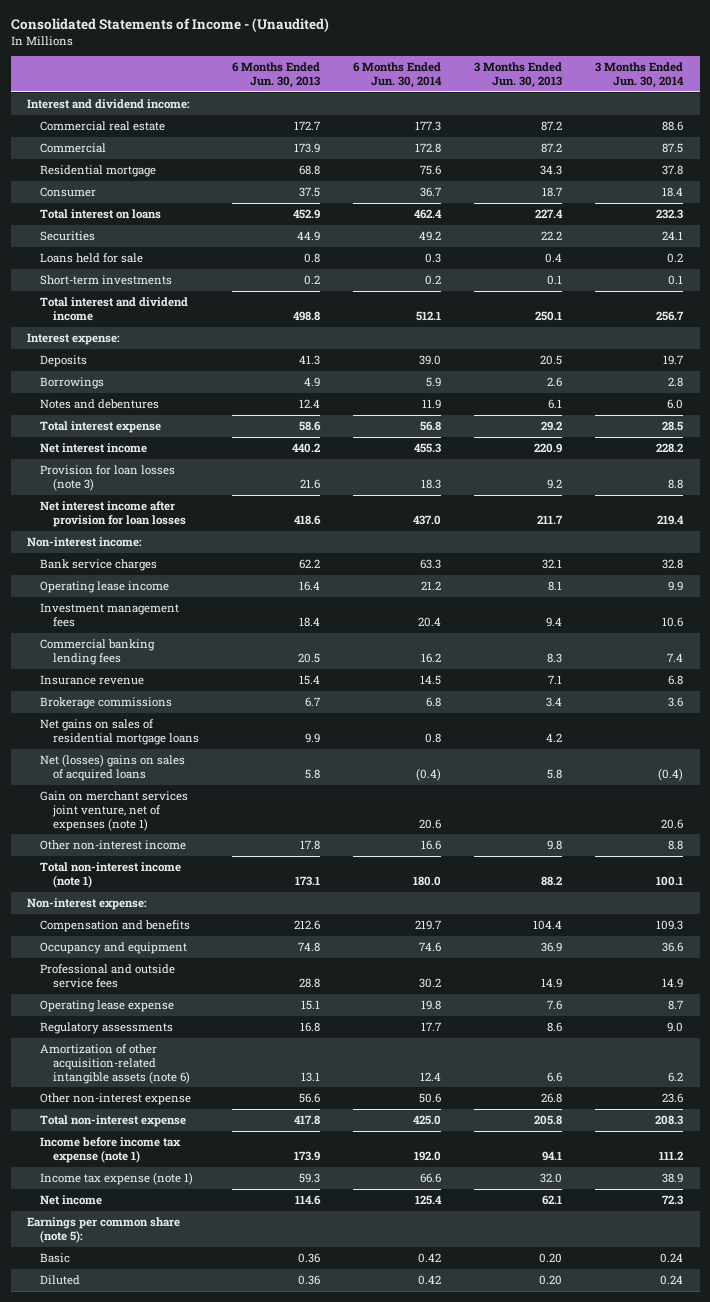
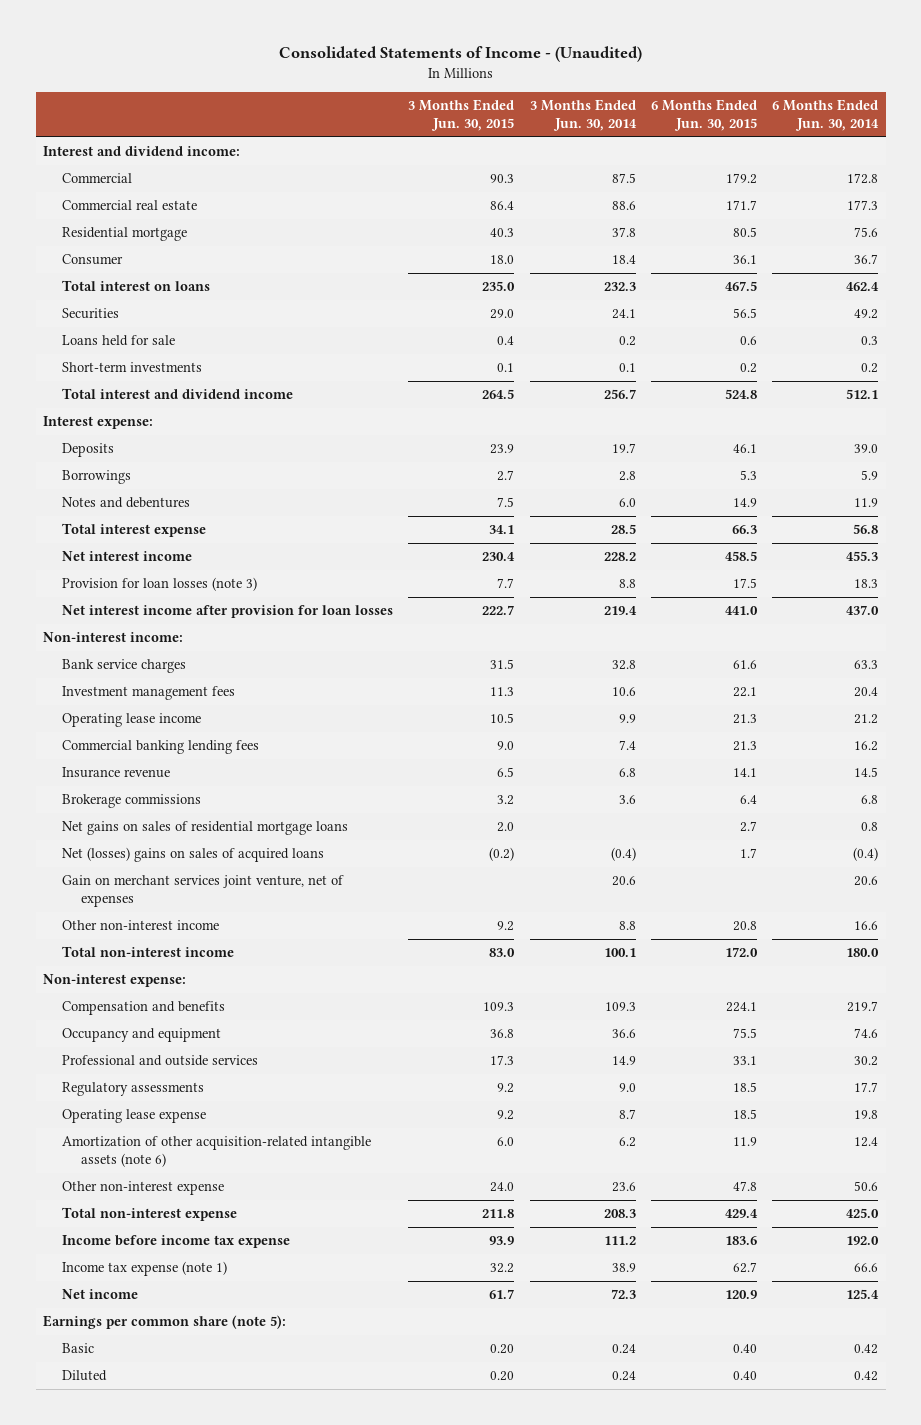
[232,62,321,89] 6 Months Ended Jun. 30, 2013 -> none
[474,62,563,89] 3 Months Ended Jun. 30, 2013 -> none
none -> [408,99,515,132] 3 Months Ended Jun. 30, 2015
none -> [650,99,757,132] 6 Months Ended Jun. 30, 2015
[40,121,166,132] Commercial real estate -> [62,199,198,210] Commercial real estate
[40,581,170,594] Operating lease income -> [62,712,202,727] Operating lease income
[40,791,189,831] Gain on merchant services joint venture, net of expenses (note 1) -> [62,874,345,908] Gain on merchant services joint venture, net of expenses
[40,862,182,888] Total non-interest income (note 1) -> [62,945,235,957] Total non-interest income
[40,964,176,988] Professional and outside service fees -> [62,1054,259,1066] Professional and outside services
[40,1000,175,1013] Operating lease expense -> [62,1108,207,1123] Operating lease expense
[40,1137,182,1163] Income before income tax expense (note 1) -> [62,1234,291,1248] Income before income tax expense

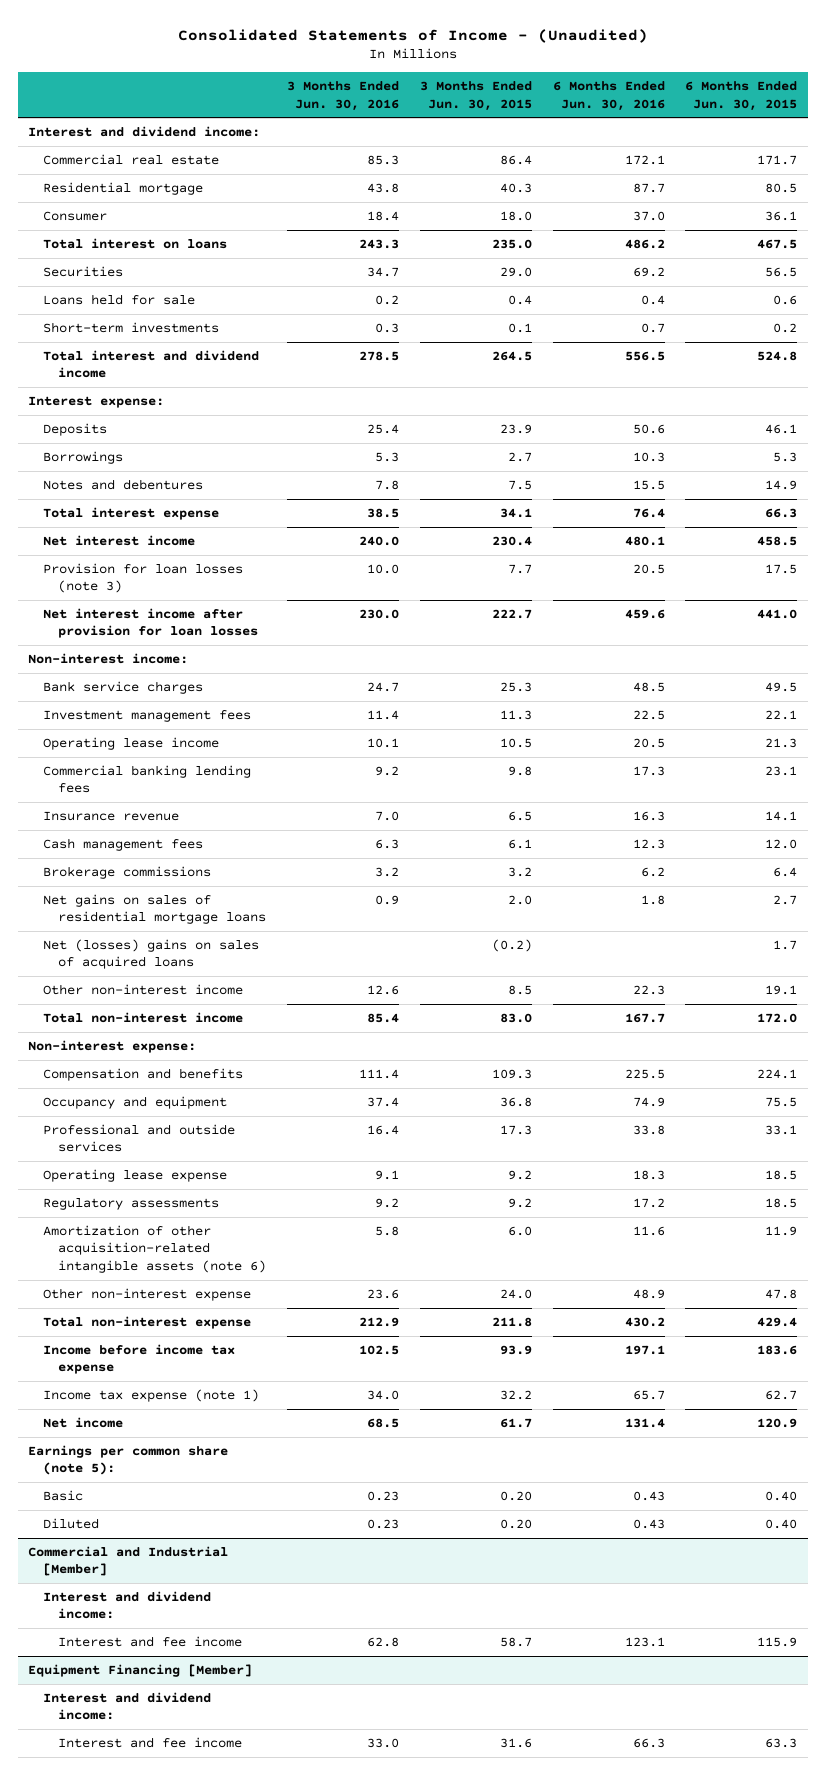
[529,99,637,132] 3 Months Ended Jun. 30, 2014 -> none
[772,99,880,132] 6 Months Ended Jun. 30, 2014 -> none
none -> [287,81,400,111] 3 Months Ended Jun. 30, 2016
none -> [552,81,665,111] 6 Months Ended Jun. 30, 2016
[62,172,133,183] Commercial -> none
[490,658,515,669] 31.5 -> [499,681,532,692] 25.3
[732,659,757,669] 61.6 -> [765,681,798,692] 49.5
[497,740,515,750] 9.0 -> [507,765,532,776] 9.8
[732,740,757,751] 21.3 -> [765,765,798,776] 23.1
none -> [43,837,204,851] Cash management fees
[62,874,345,908] Gain on merchant services joint venture, net of expenses -> none
[497,920,515,931] 9.2 -> [507,984,532,995] 8.5
[732,920,757,931] 20.8 -> [765,984,798,995] 19.1
[62,1081,205,1096] Regulatory assessments -> [43,1197,220,1210] Regulatory assessments
none -> [28,1545,229,1577] Commercial and Industrial [Member]
none -> [43,1590,212,1620] Interest and dividend income:
none -> [58,1635,243,1647] Interest and fee income
none -> [28,1663,253,1677] Equipment Financing [Member]
none -> [43,1691,212,1721] Interest and dividend income:
none -> [58,1736,243,1748] Interest and fee income

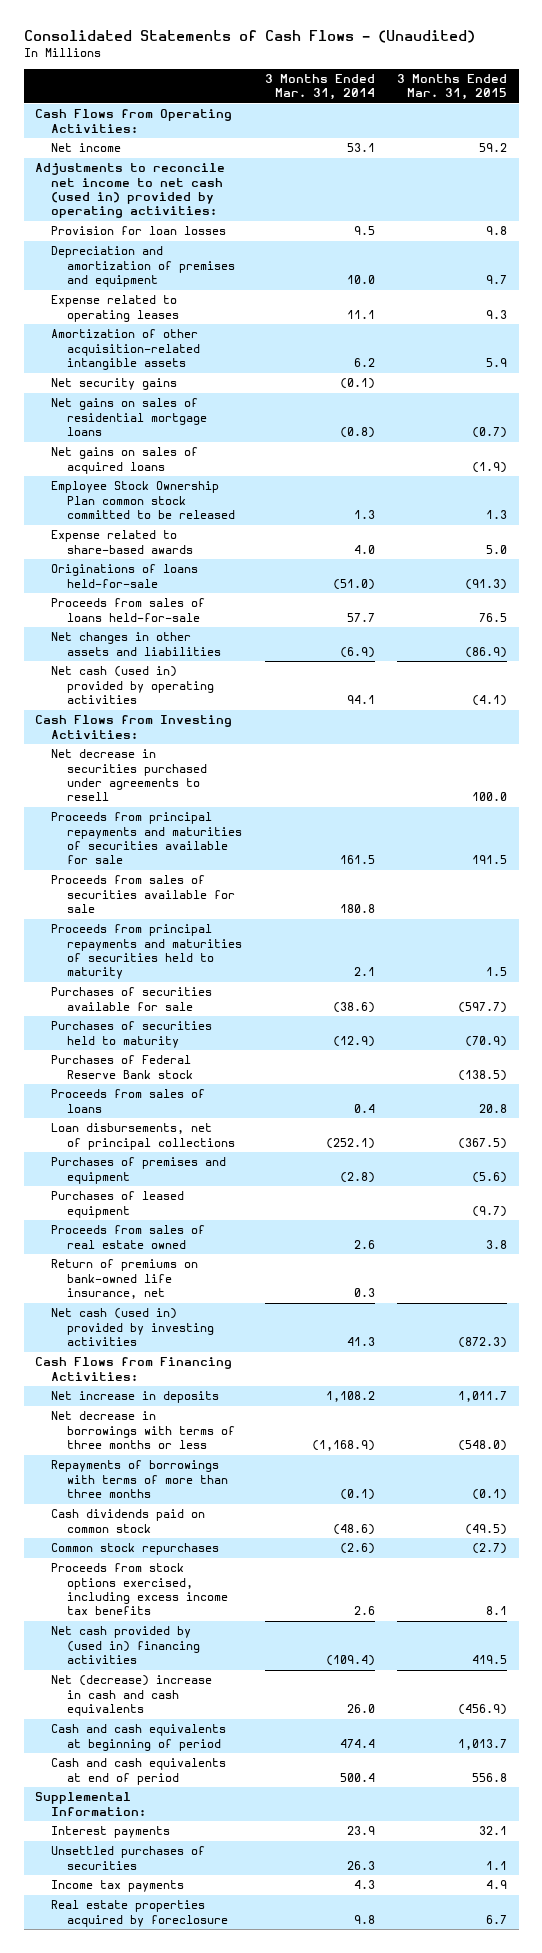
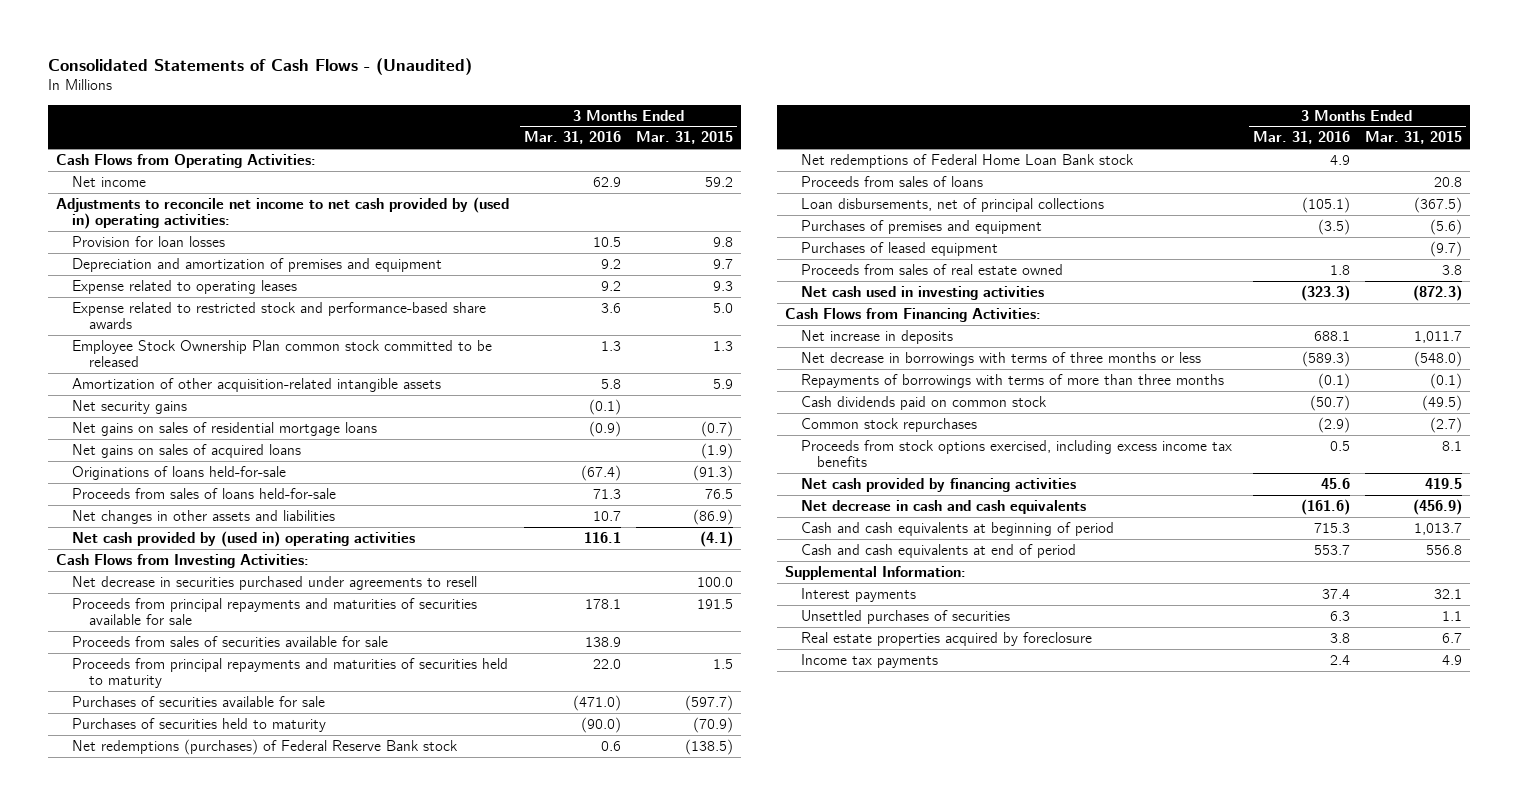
[264,73,375,101] 3 Months Ended Mar. 31, 2014 -> none
none -> [524,131,622,145] Mar. 31, 2016
[34,163,225,219] Adjustments to reconcile net income to net cash (used in) provided by operating activities: -> [56,196,510,230] Adjustments to reconcile net income to net cash provided by (used in) operating activities:
none -> [72,301,487,330] Expense related to restricted stock and performance-based share awards
[51,481,236,520] Employee Stock Ownership Plan common stock committed to be released -> [72,339,493,368] Employee Stock Ownership Plan common stock committed to be released
[51,530,194,554] Expense related to share-based awards -> none
[51,666,215,705] Net cash (used in) provided by operating activities -> [72,530,416,547] Net cash provided by (used in) operating activities
[51,1055,194,1079] Purchases of Federal Reserve Bank stock -> [72,738,459,755] Net redemptions (purchases) of Federal Reserve Bank stock
none -> [800,153,1134,168] Net redemptions of Federal Home Loan Bank stock
[51,1259,199,1300] Return of premiums on bank-owned life insurance, net -> none
[51,1308,215,1347] Net cash (used in) provided by investing activities -> [800,285,1044,300] Net cash used in investing activities
[51,1626,201,1665] Net cash provided by (used in) financing activities -> [800,477,1076,492] Net cash provided by financing activities
[51,1675,213,1717] Net (decrease) increase in cash and cash equivalents -> [800,499,1086,514] Net decrease in cash and cash equivalents
[51,1880,185,1893] Income tax payments -> [800,653,938,668] Income tax payments

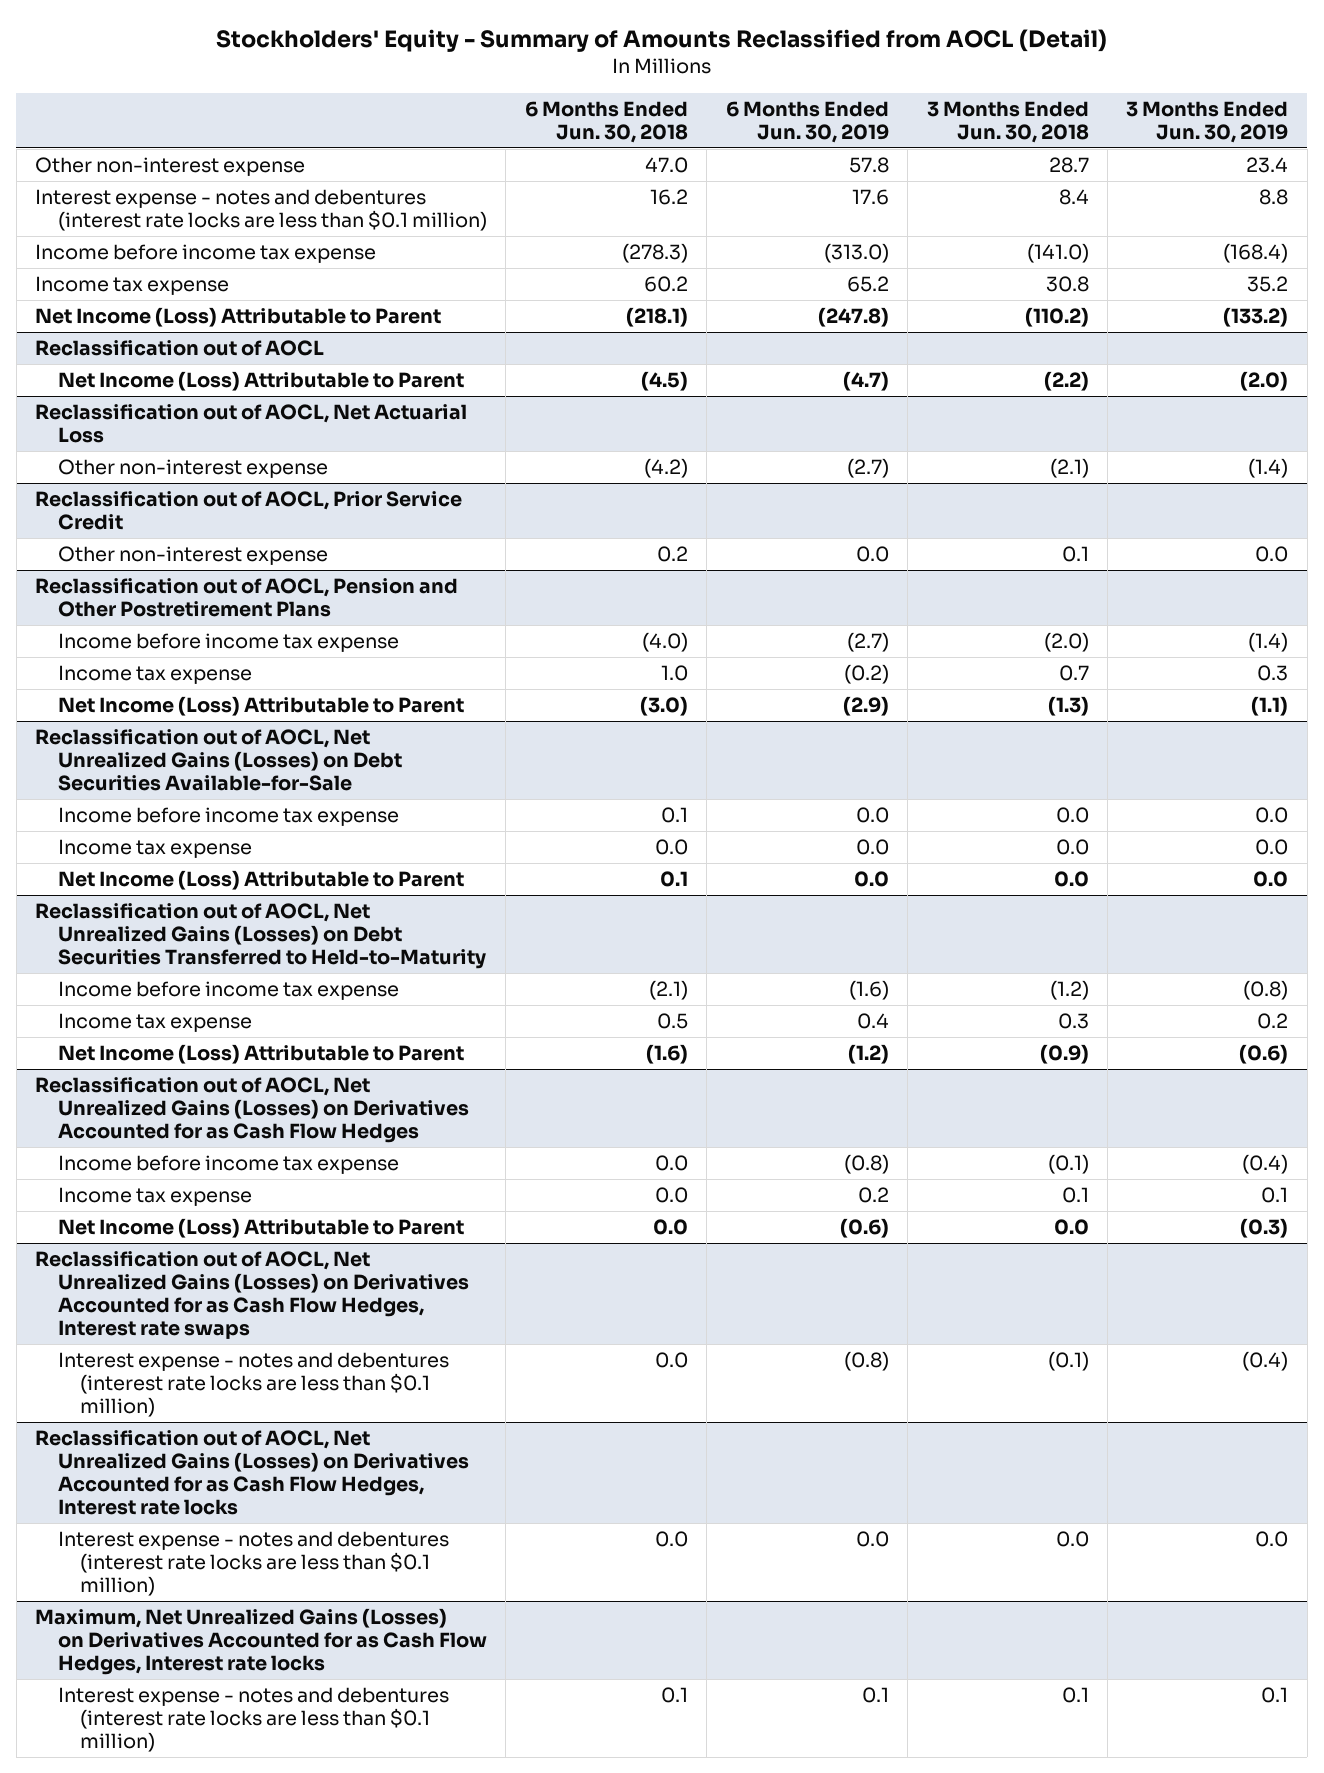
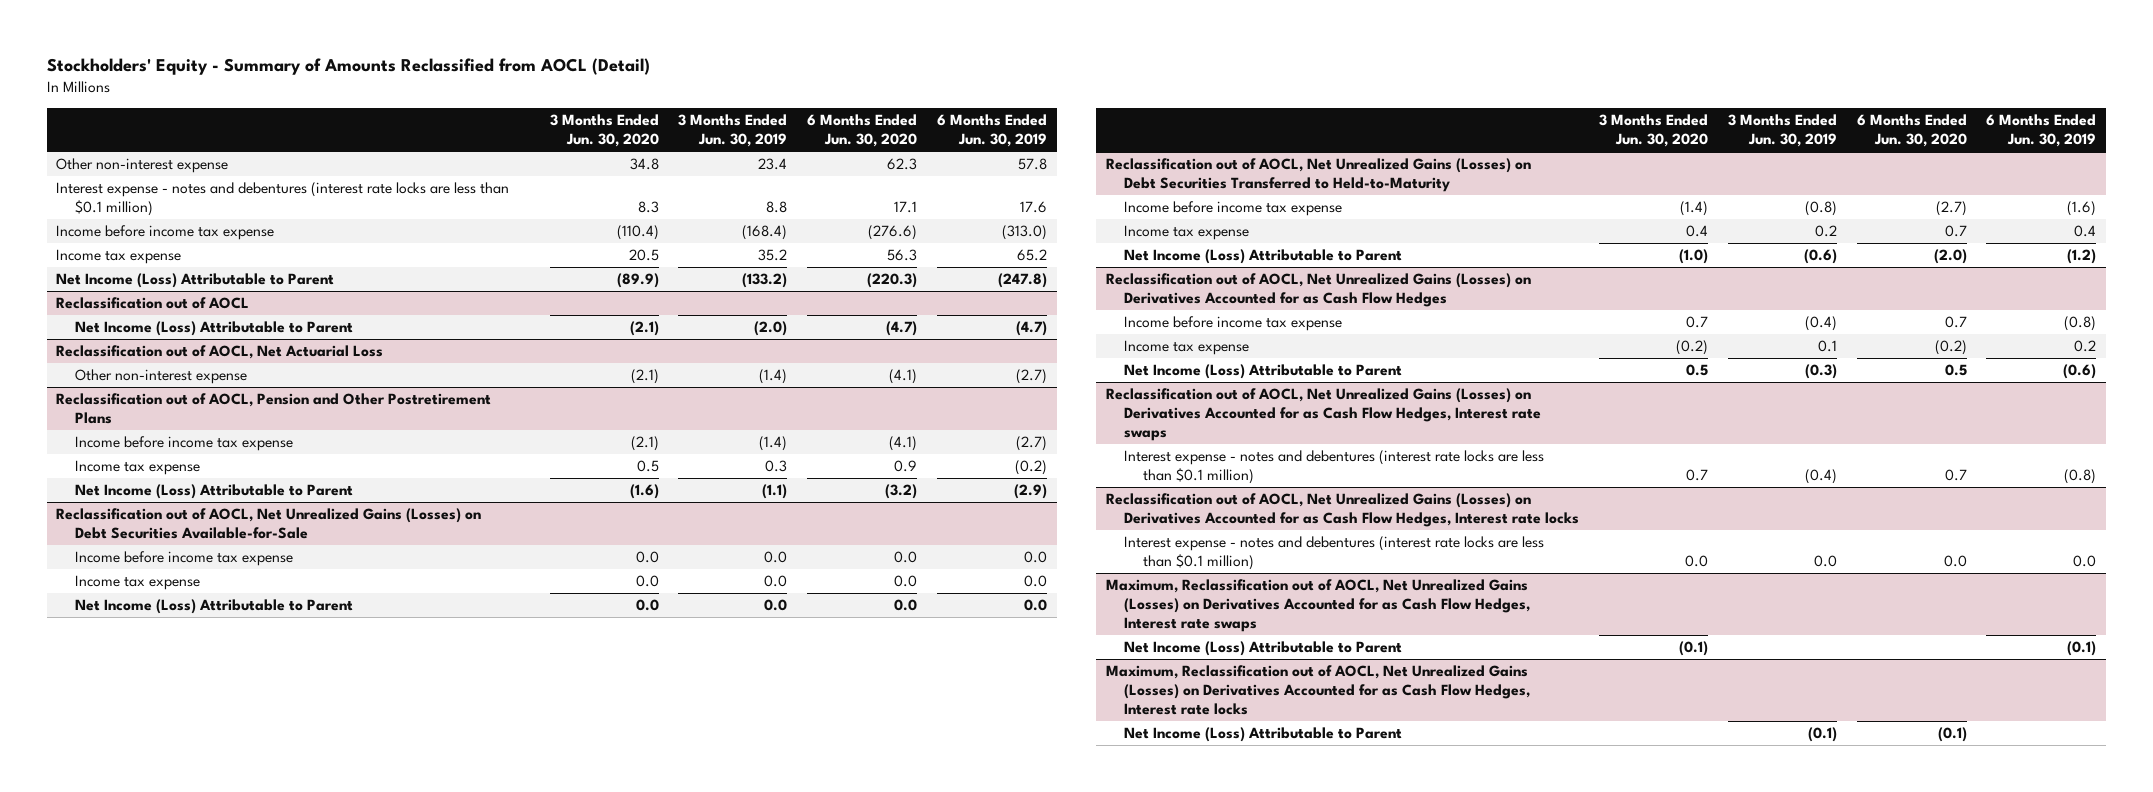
[524,100,688,143] 6 Months Ended Jun. 30, 2018 -> none
[926,100,1089,143] 3 Months Ended Jun. 30, 2018 -> none
none -> [549,114,659,148] 3 Months Ended Jun. 30, 2020
none -> [807,114,918,148] 6 Months Ended Jun. 30, 2020
[35,491,463,531] Reclassification out of AOCL, Prior Service Credit -> none
[57,546,328,566] Other non-interest expense -> none
[57,1687,449,1753] Interest expense - notes and debentures (interest rate locks are less than $0.1 million) -> none
none -> [1105,579,1531,633] Maximum, Reclassification out of AOCL, Net Unrealized Gains (Losses) on Derivatives Accounted for as Cash Flow Hedges, Interest rate swaps
none -> [1124,641,1403,657] Net Income (Loss) Attributable to Parent
[35,1608,487,1676] Maximum, Net Unrealized Gains (Losses) on Derivatives Accounted for as Cash Flow Hedges, Interest rate locks -> [1105,665,1531,716] Maximum, Reclassification out of AOCL, Net Unrealized Gains (Losses) on Derivatives Accounted for as Cash Flow Hedges, Interest rate locks
none -> [1124,727,1403,743] Net Income (Loss) Attributable to Parent

